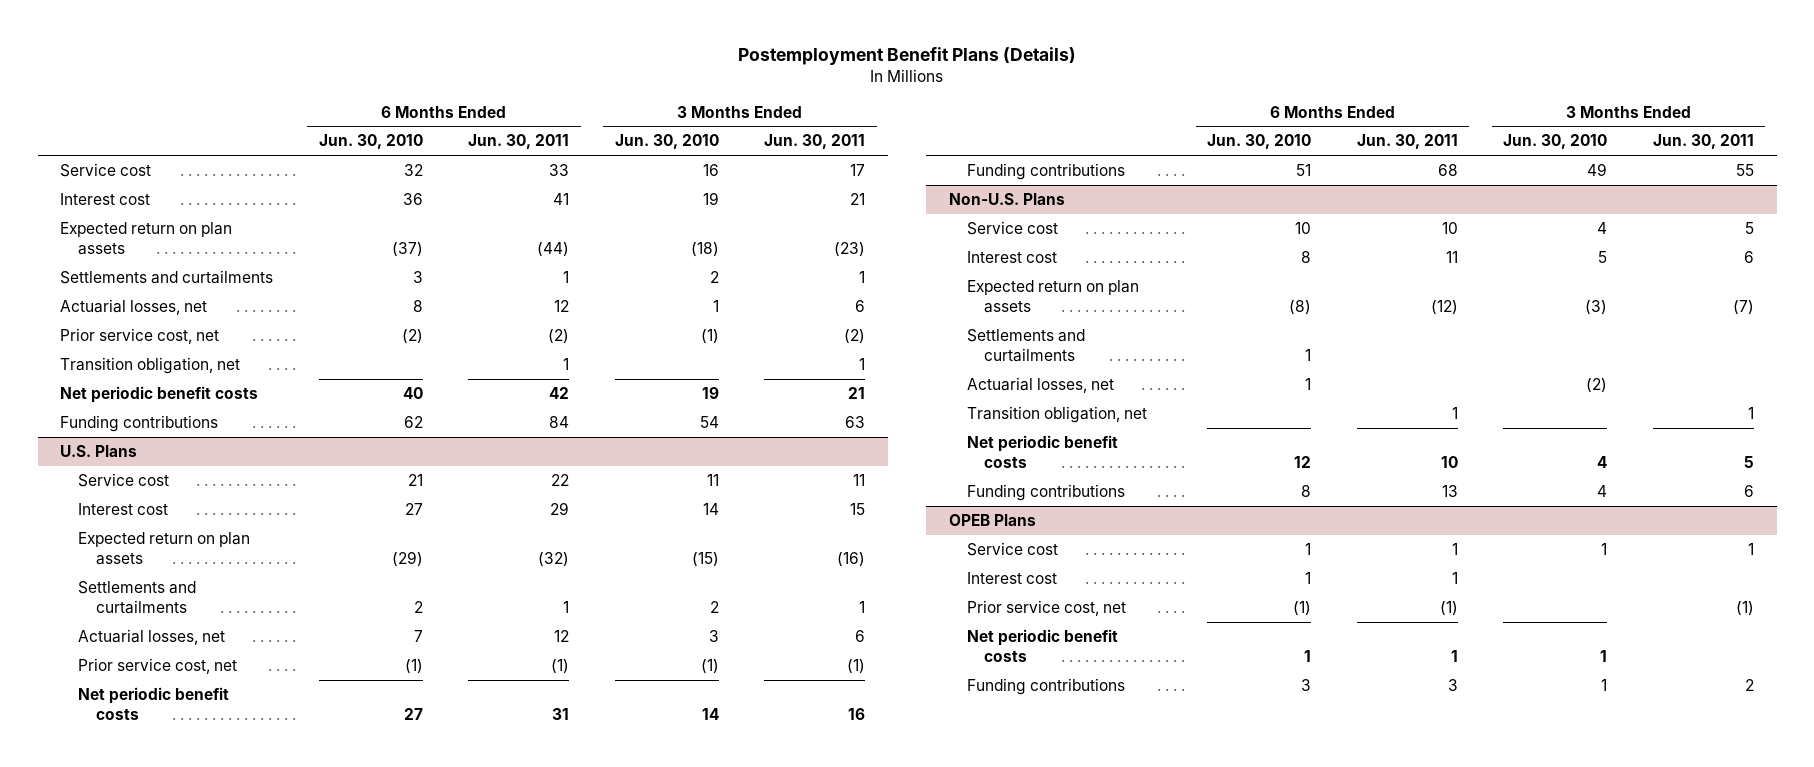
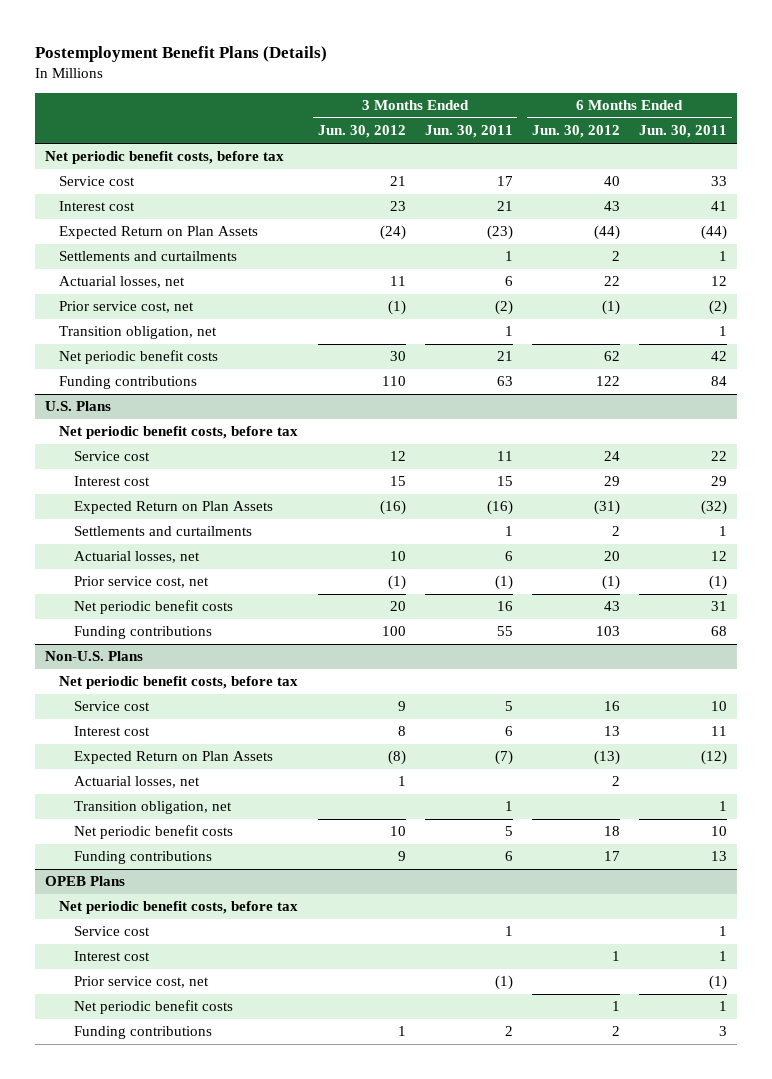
[318,134,423,150] Jun. 30, 2010 -> none
[614,134,719,150] Jun. 30, 2010 -> none
none -> [317,125,406,139] Jun. 30, 2012
none -> [531,125,620,139] Jun. 30, 2012
none -> [44,151,284,165] Net periodic benefit costs, before tax
[60,222,233,255] Expected return on plan assets -> [59,226,259,240] Expected Return on Plan Assets
none -> [59,426,299,440] Net periodic benefit costs, before tax
[78,532,251,565] Expected return on plan assets -> [74,501,274,515] Expected Return on Plan Assets
none -> [59,676,299,690] Net periodic benefit costs, before tax
[966,329,1085,362] Settlements and curtailments -> none
[966,280,1139,313] Expected return on plan assets -> [74,751,274,765] Expected Return on Plan Assets
none -> [59,901,299,915] Net periodic benefit costs, before tax

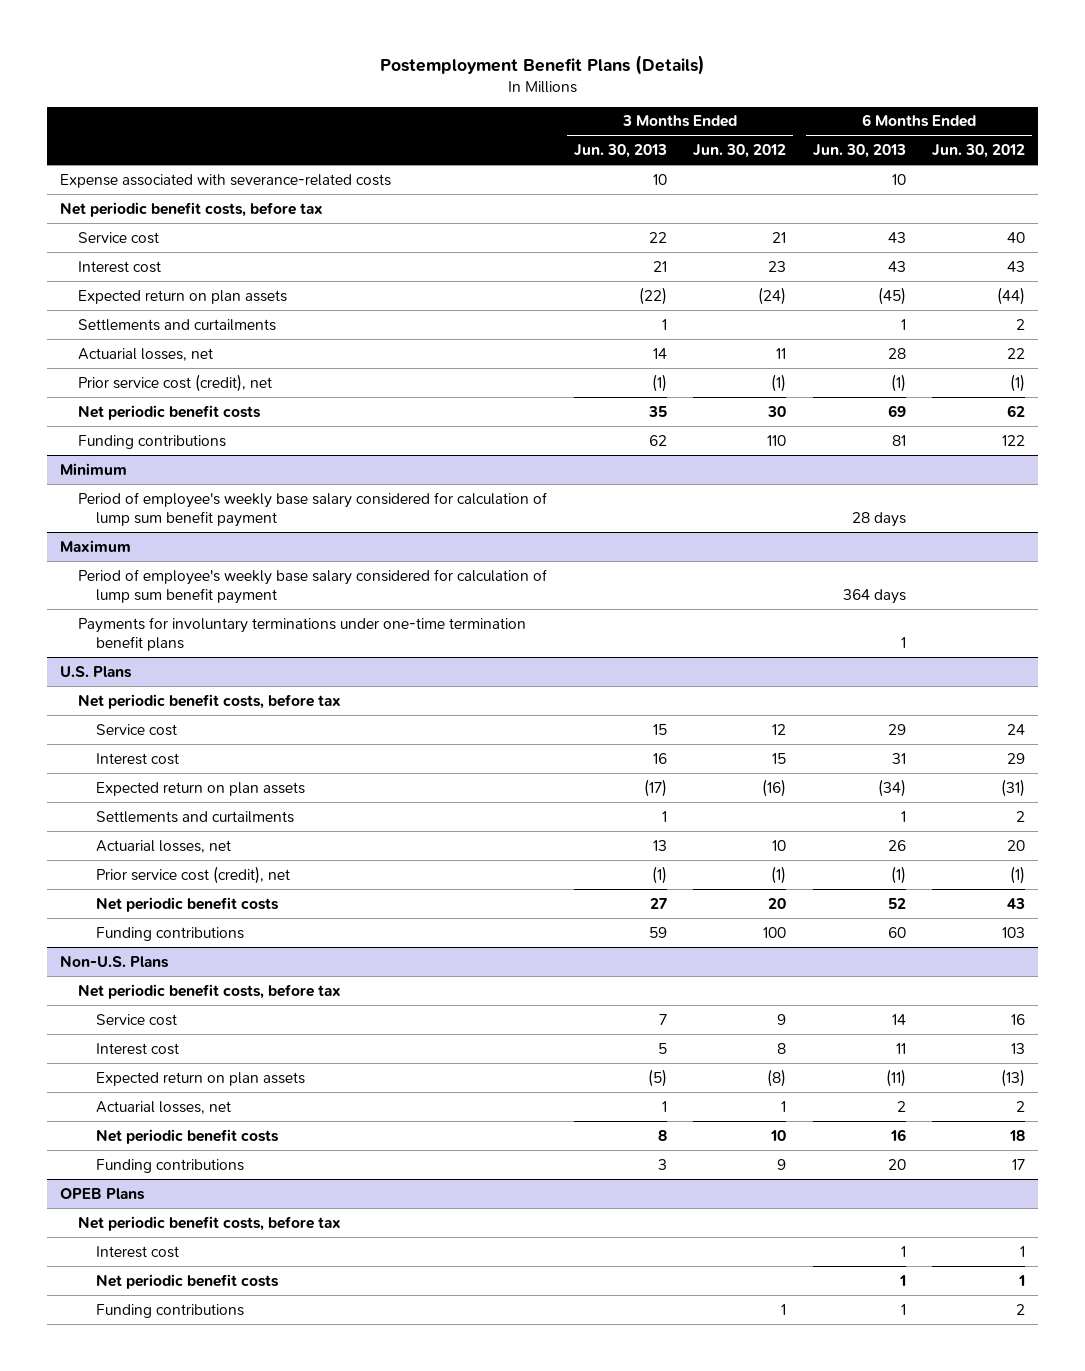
[424,125,513,139] Jun. 30, 2011 -> none
[638,125,727,139] Jun. 30, 2011 -> none
none -> [573,144,667,159] Jun. 30, 2013
none -> [812,144,906,159] Jun. 30, 2013
none -> [60,173,392,188] Expense associated with severance-related costs
[59,226,259,240] Expected Return on Plan Assets -> [78,289,288,304] Expected return on plan assets
[59,326,218,340] Transition obligation, net -> none
[59,301,195,314] Prior service cost, net -> [78,373,273,392] Prior service cost (credit), net
none -> [60,462,128,475] Minimum
none -> [78,491,548,527] Period of employee's weekly base salary considered for calculation of lump sum benefit payment
none -> [60,539,132,552] Maximum
none -> [78,568,548,604] Period of employee's weekly base salary considered for calculation of lump sum benefit payment
none -> [78,616,527,651] Payments for involuntary terminations under one-time termination benefit plans
[74,501,274,515] Expected Return on Plan Assets -> [96,781,306,796] Expected return on plan assets
[74,576,210,589] Prior service cost, net -> [96,865,291,884] Prior service cost (credit), net
[74,751,274,765] Expected Return on Plan Assets -> [96,1071,306,1086] Expected return on plan assets
[74,801,233,815] Transition obligation, net -> none
[74,926,151,937] Service cost -> none
[74,976,210,989] Prior service cost, net -> none

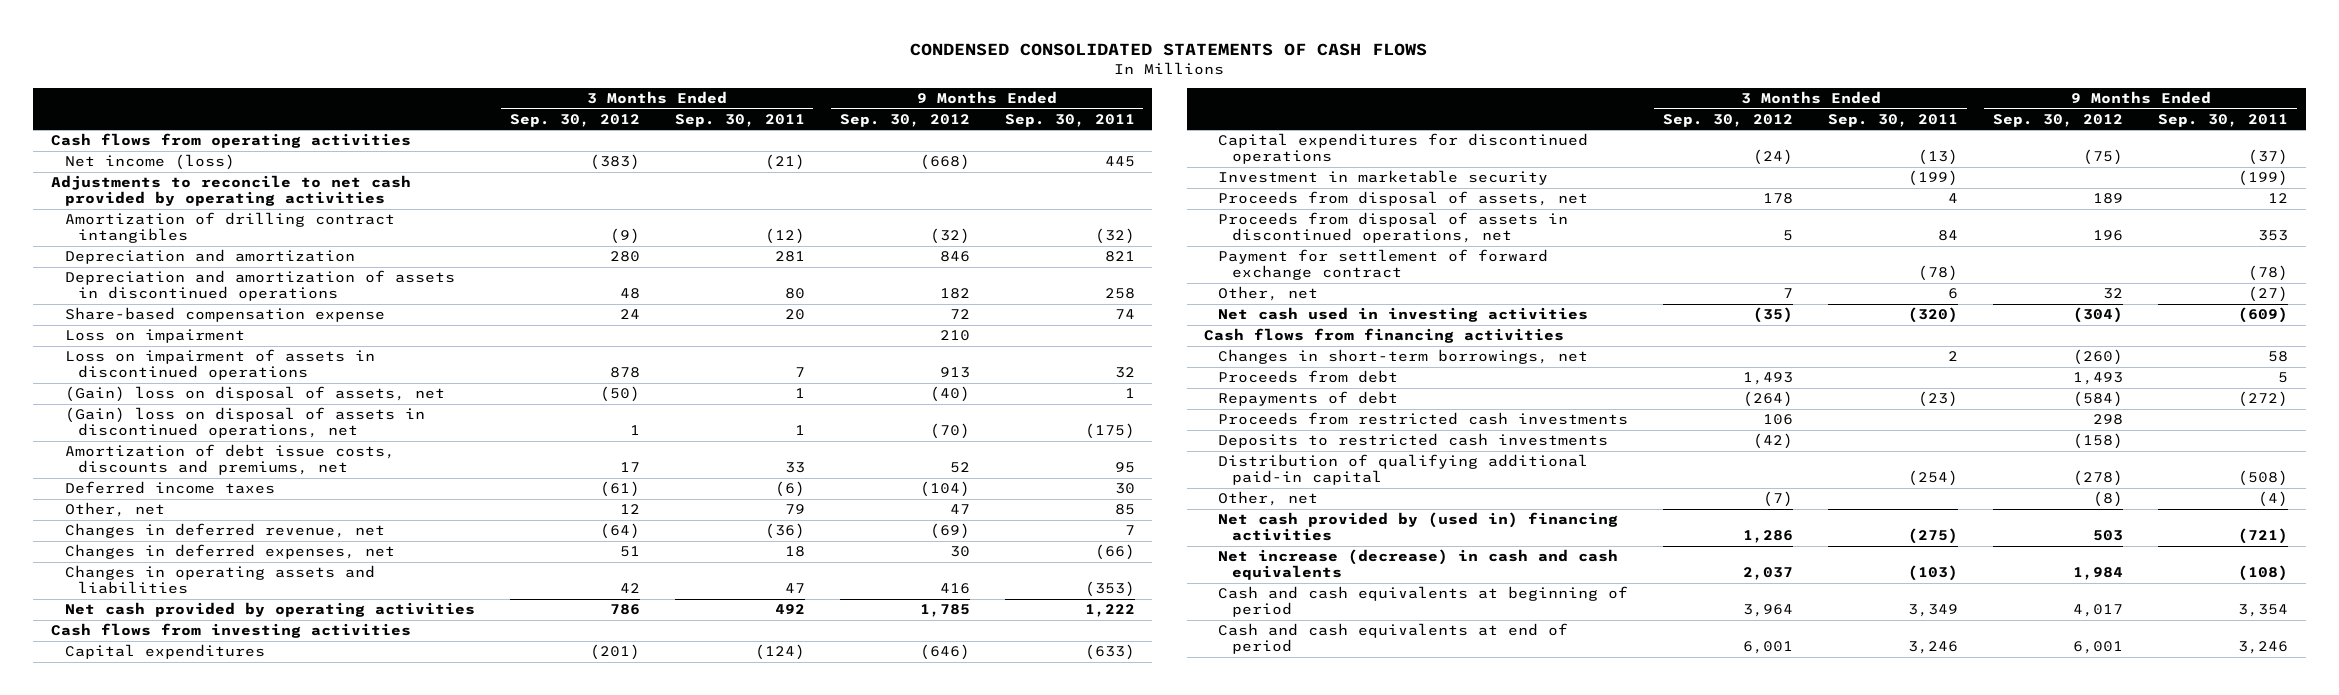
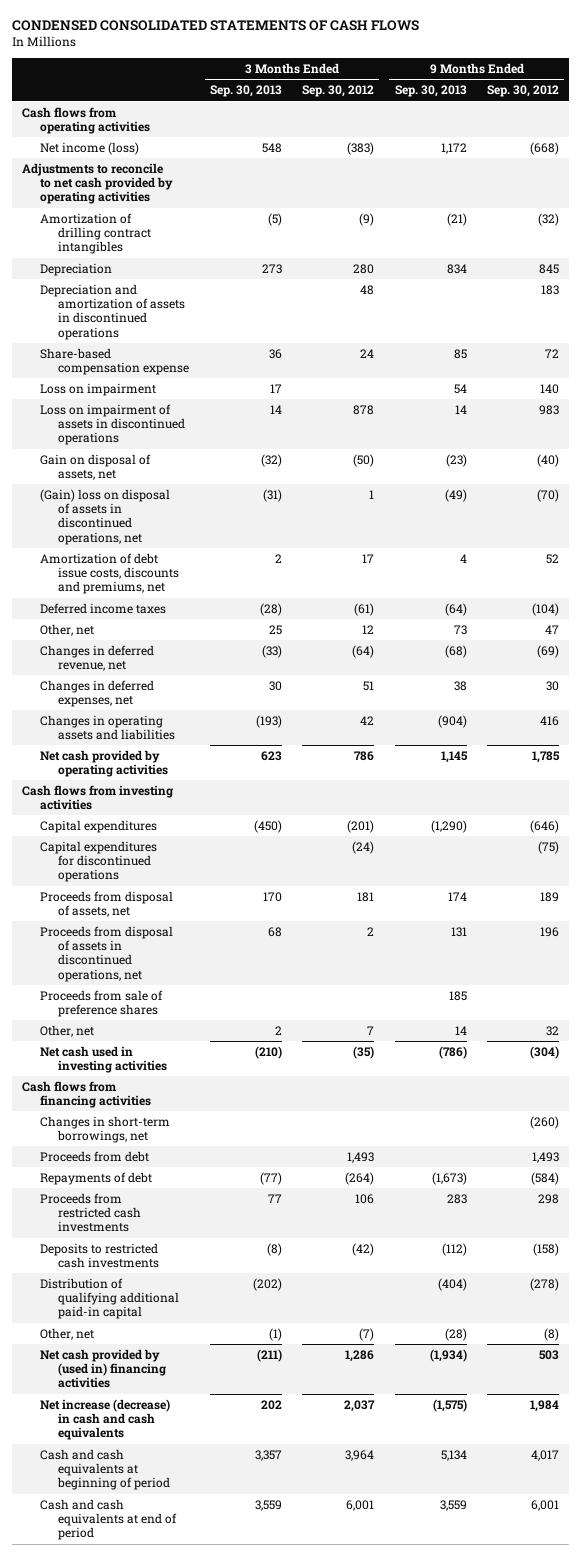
[674,113,805,127] Sep. 30, 2011 -> none
[1004,113,1135,127] Sep. 30, 2011 -> none
none -> [209,85,282,98] Sep. 30, 2013
none -> [394,85,467,98] Sep. 30, 2013
[64,249,355,265] Depreciation and amortization -> [40,262,113,276] Depreciation
[939,251,970,263] 846 -> [538,263,559,274] 845
[939,288,970,300] 182 -> [540,284,559,295] 183
[939,330,970,342] 210 -> [539,383,559,394] 140
[939,367,970,379] 913 -> [538,404,559,415] 983
[64,386,445,403] (Gain) loss on disposal of assets, net -> [40,453,152,481] Gain on disposal of assets, net
[1218,170,1549,186] Investment in marketable security -> none
[1218,249,1549,281] Payment for settlement of forward exchange contract -> none
[1763,193,1794,205] 178 -> [357,891,375,902] 181
[1783,230,1794,242] 5 -> [367,926,375,936] 2
none -> [40,989,164,1018] Proceeds from sale of preference shares

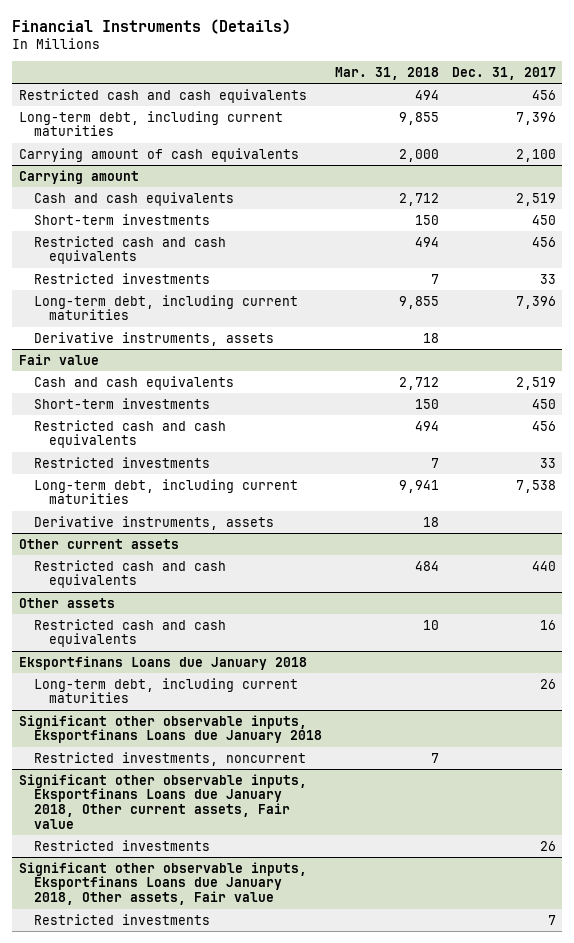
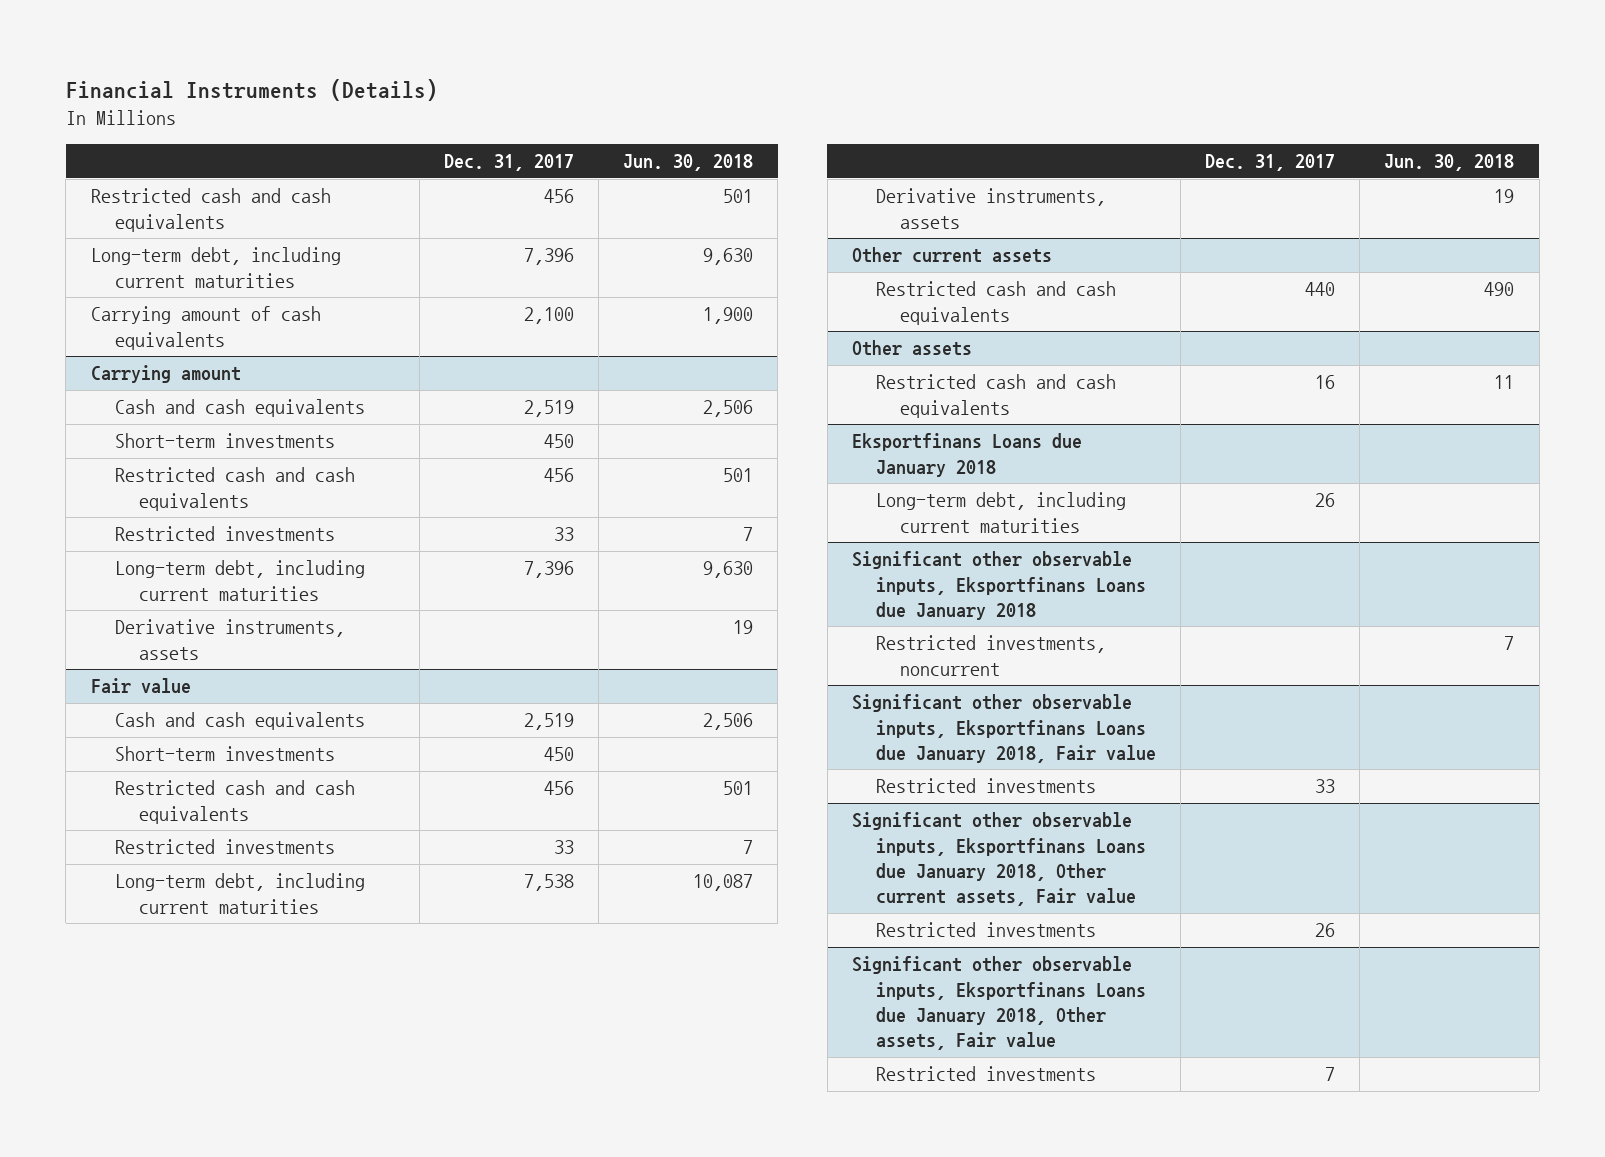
[334,66,439,80] Mar. 31, 2018 -> none
none -> [622,154,753,172] Jun. 30, 2018
none -> [851,694,1157,763] Significant other observable inputs, Eksportfinans Loans due January 2018, Fair value
none -> [876,778,1097,794] Restricted investments

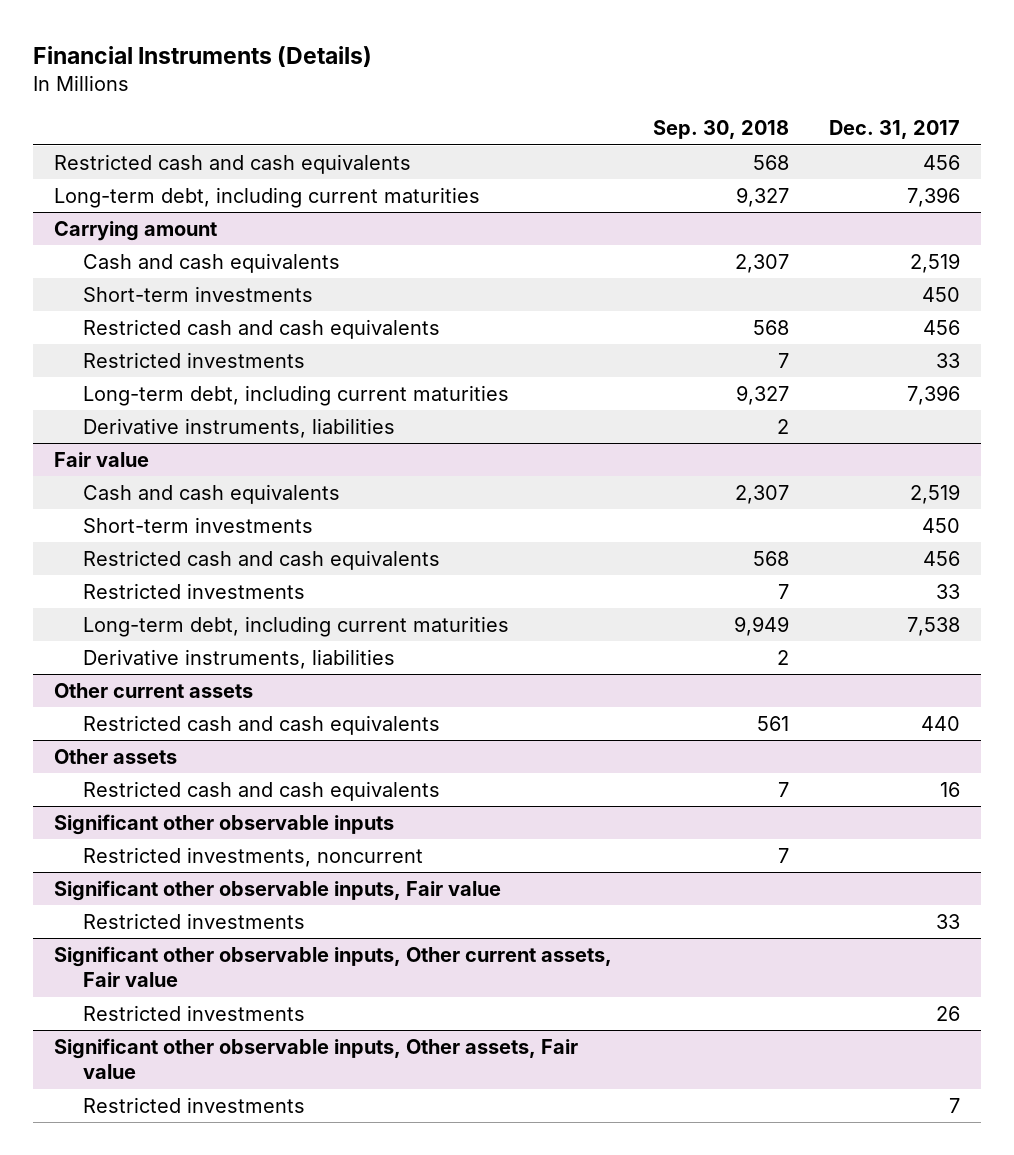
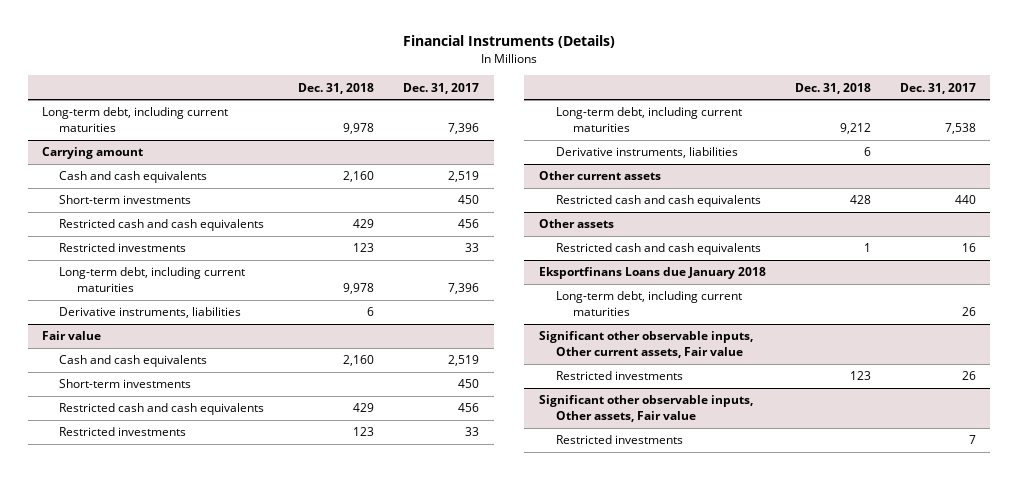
[652,120,789,140] Sep. 30, 2018 -> none
none -> [298,82,375,94] Dec. 31, 2018
[53,153,411,174] Restricted cash and cash equivalents -> none
[53,813,394,835] Significant other observable inputs -> none
[83,846,424,867] Restricted investments, noncurrent -> none
[53,879,501,901] Significant other observable inputs, Fair value -> none
[83,912,306,929] Restricted investments -> none
none -> [538,267,766,280] Eksportfinans Loans due January 2018
none -> [555,291,742,316] Long-term debt, including current maturities

